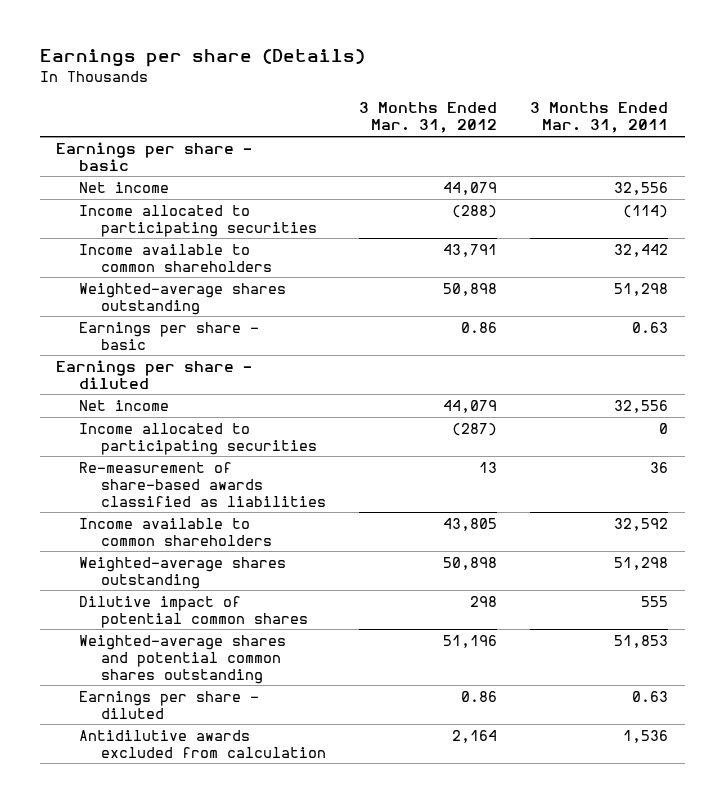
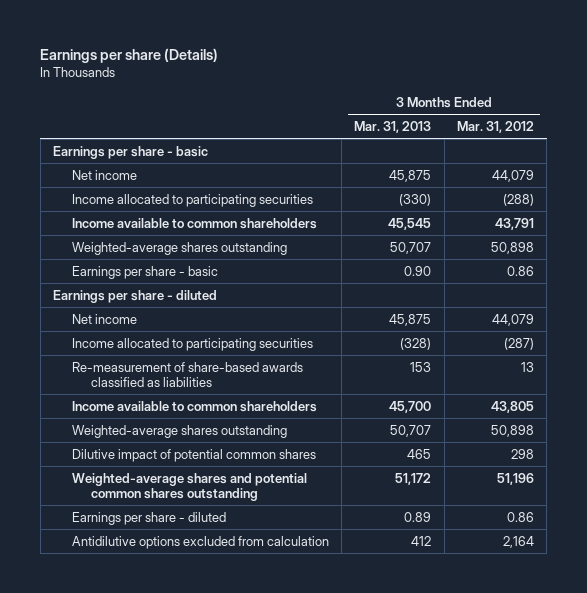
[530,102,669,134] 3 Months Ended Mar. 31, 2011 -> none
none -> [354,120,432,133] Mar. 31, 2013
[78,729,326,758] Antidilutive awards excluded from calculation -> [71,535,329,549] Antidilutive options excluded from calculation

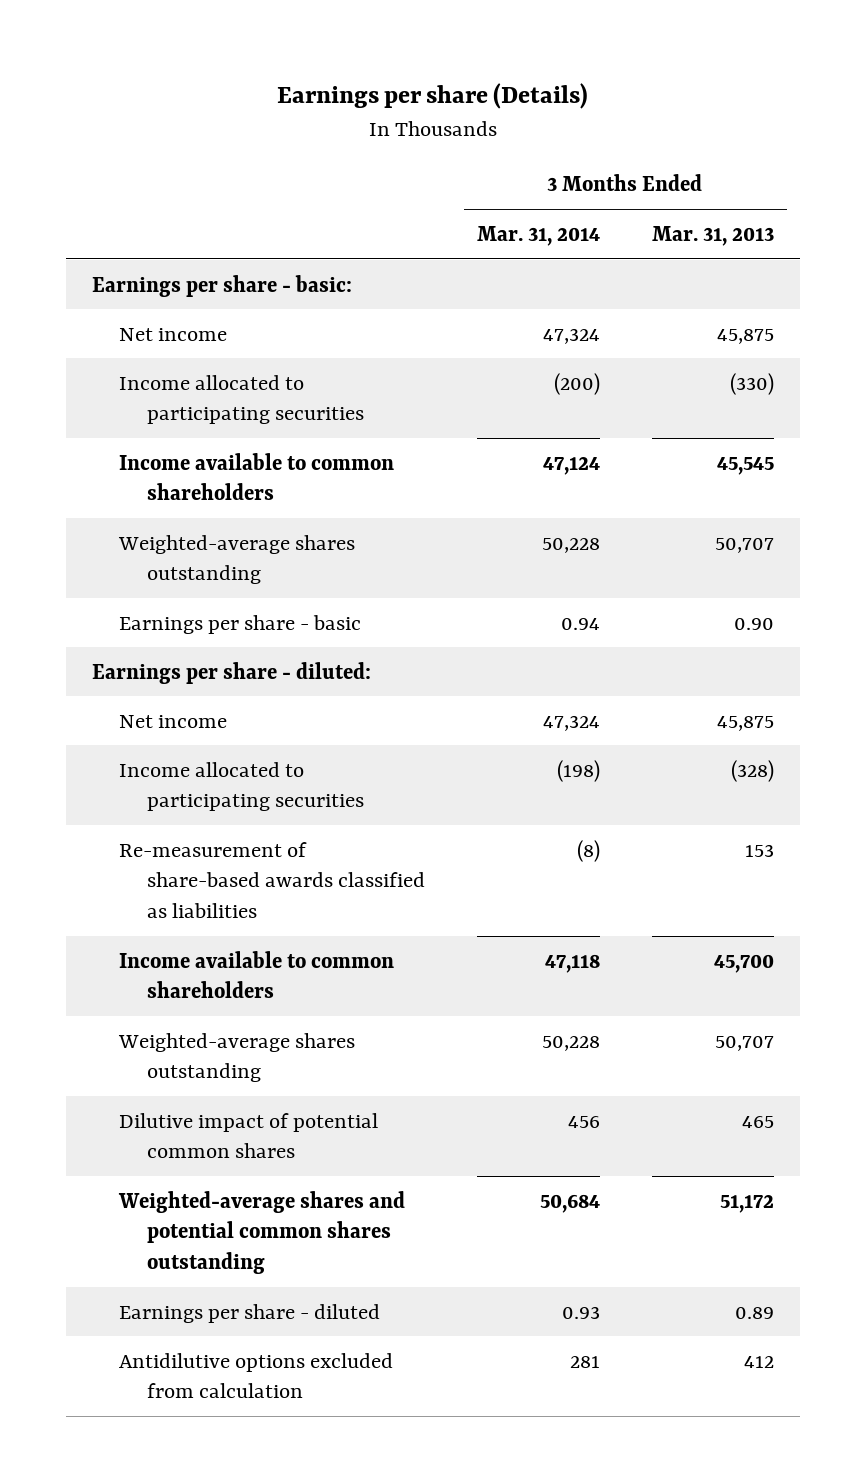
[456,120,534,133] Mar. 31, 2012 -> none
none -> [476,225,600,246] Mar. 31, 2014
[53,145,209,159] Earnings per share - basic -> [91,274,352,297] Earnings per share - basic:
[53,289,218,303] Earnings per share - diluted -> [91,661,371,684] Earnings per share - diluted:

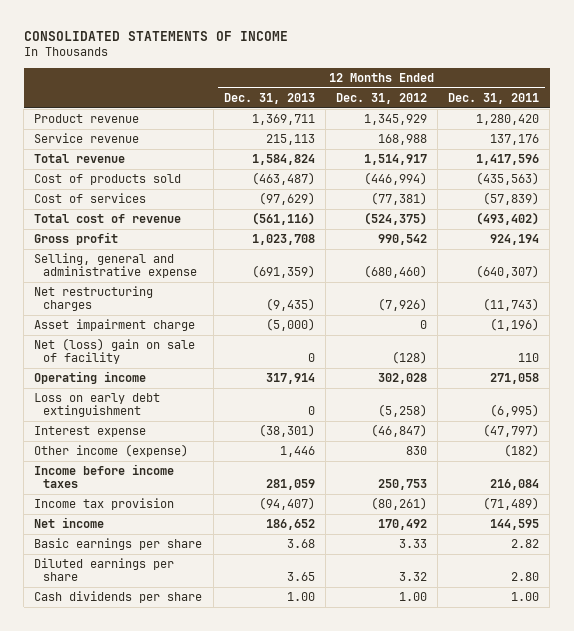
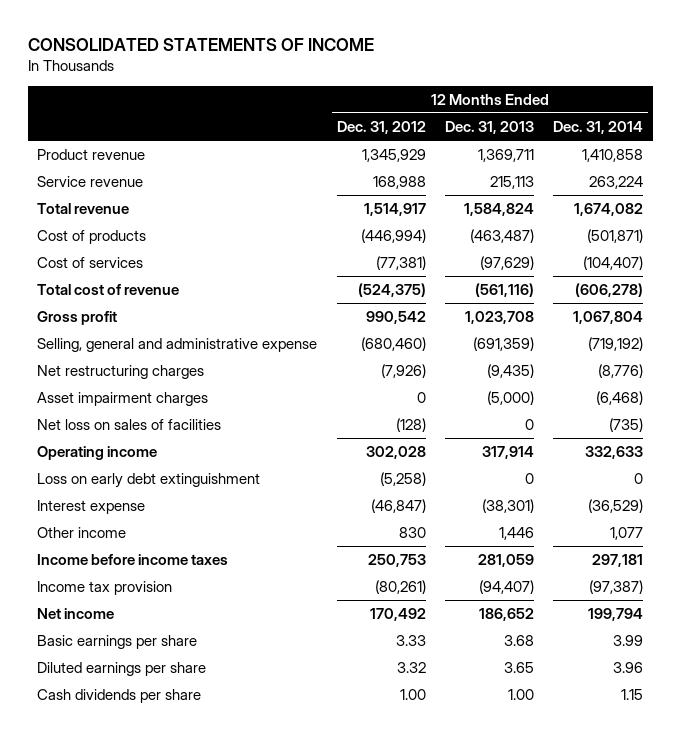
[448,92,540,104] Dec. 31, 2011 -> none
none -> [552,120,643,134] Dec. 31, 2014
[34,174,182,186] Cost of products sold -> [37,230,147,245] Cost of products
[34,319,196,332] Asset impairment charge -> [37,392,209,407] Asset impairment charges
[34,338,196,365] Net (loss) gain on sale of facility -> [37,419,222,431] Net loss on sales of facilities
[34,444,189,458] Other income (expense) -> [37,527,127,539] Other income

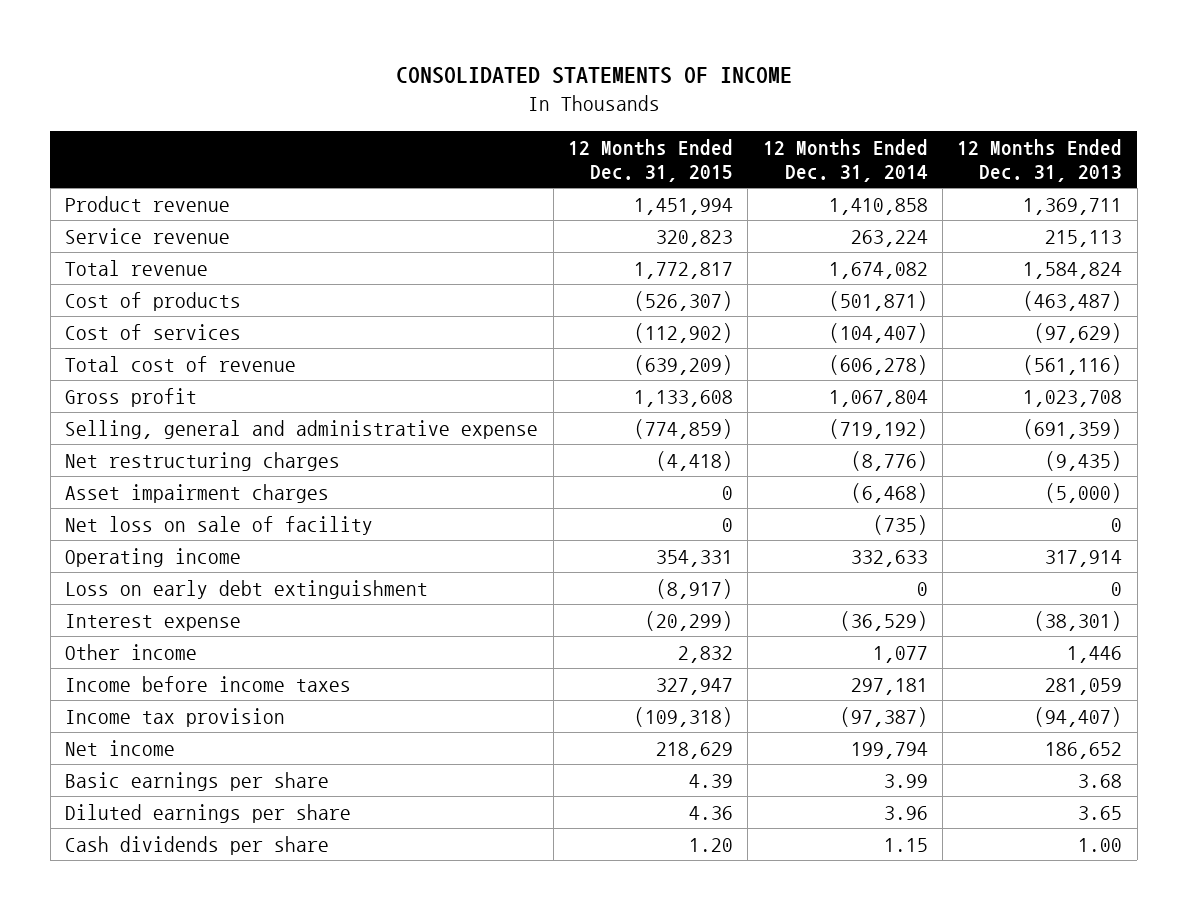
[336,120,426,134] Dec. 31, 2012 -> none
none -> [567,138,733,182] 12 Months Ended Dec. 31, 2015
[37,419,222,431] Net loss on sales of facilities -> [65,515,374,535] Net loss on sale of facility

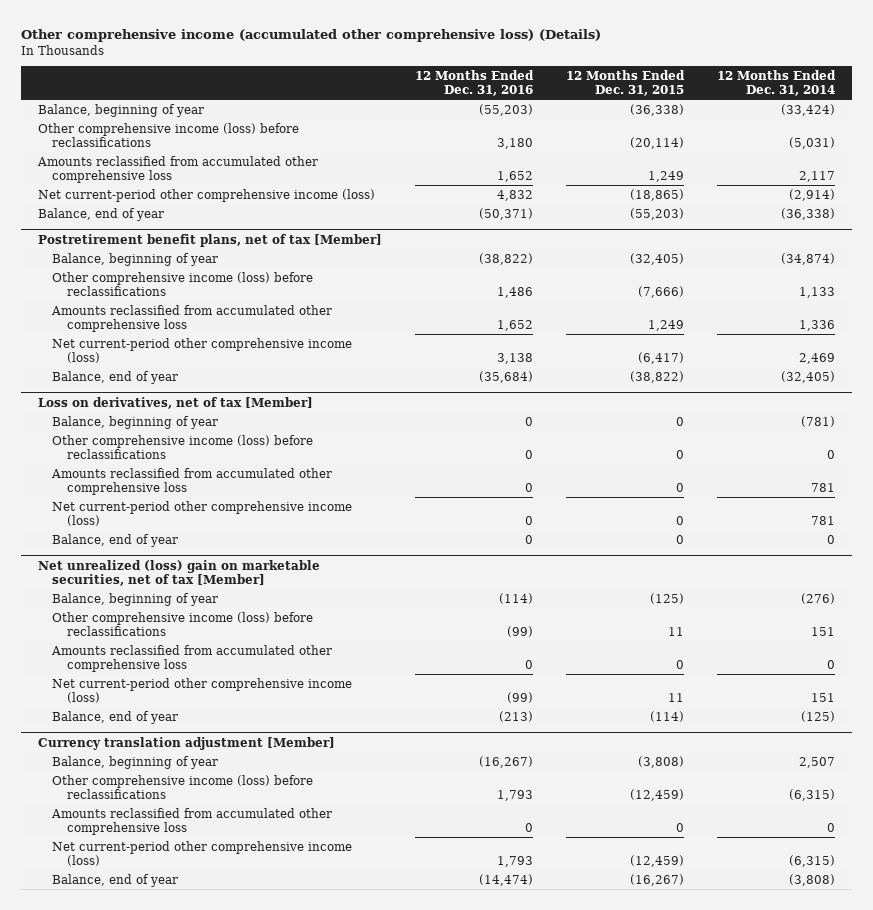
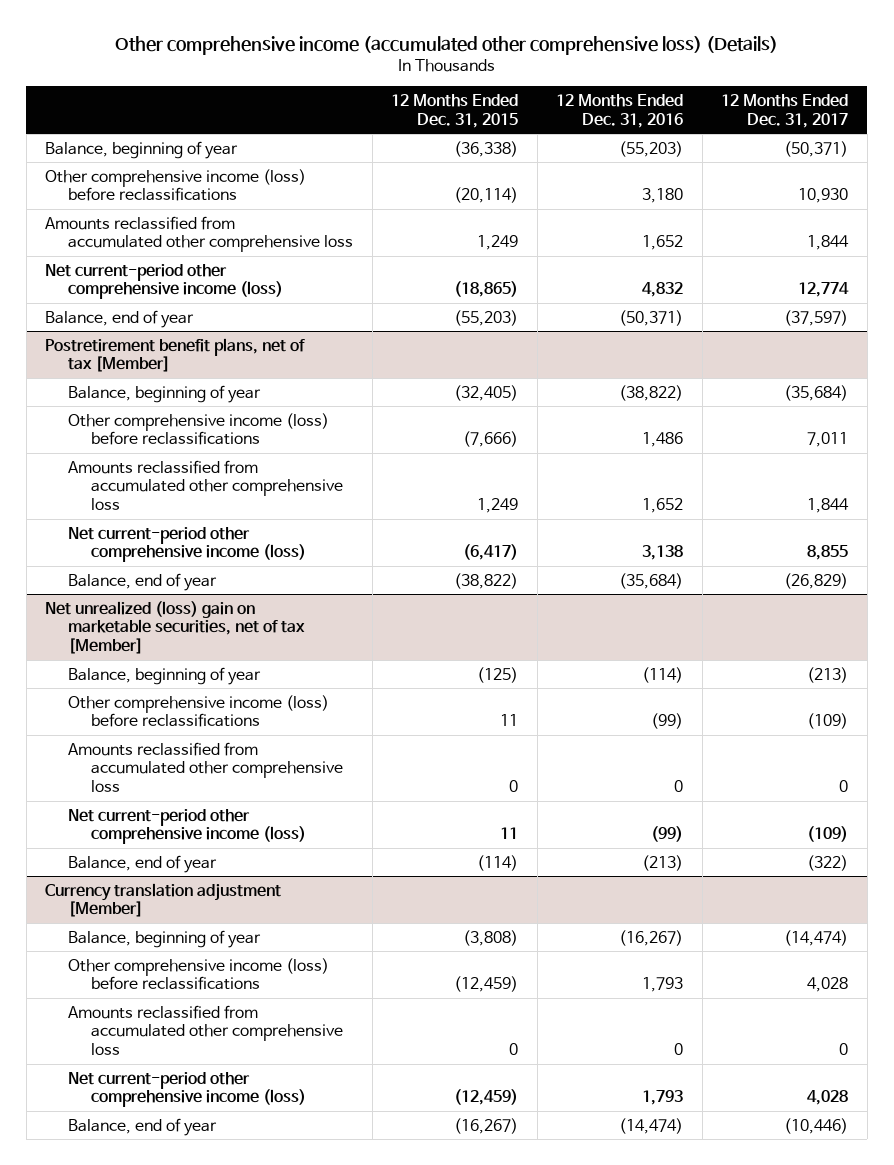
[717,69,837,96] 12 Months Ended Dec. 31, 2014 -> none
none -> [721,94,849,128] 12 Months Ended Dec. 31, 2017
[37,396,313,409] Loss on derivatives, net of tax [Member] -> none
[52,415,219,429] Balance, beginning of year -> none
[52,434,314,459] Other comprehensive income (loss) before reclassifications -> none
[51,467,333,495] Amounts reclassified from accumulated other comprehensive loss -> none
[52,500,353,526] Net current-period other comprehensive income (loss) -> none
[52,533,179,547] Balance, end of year -> none

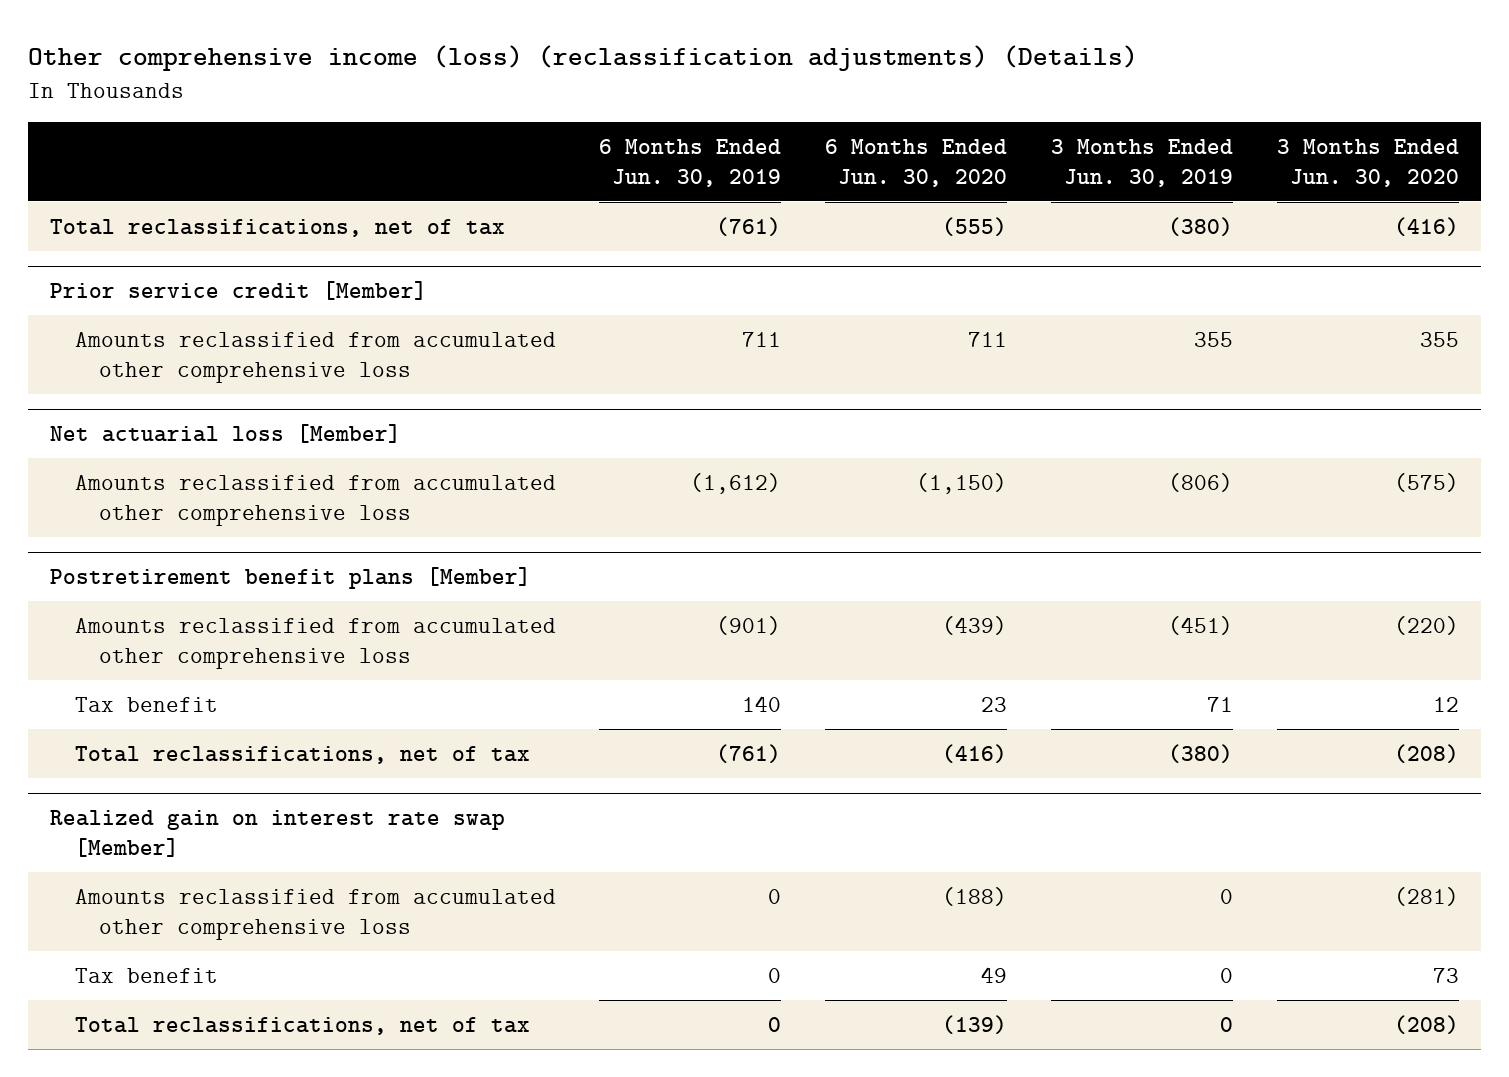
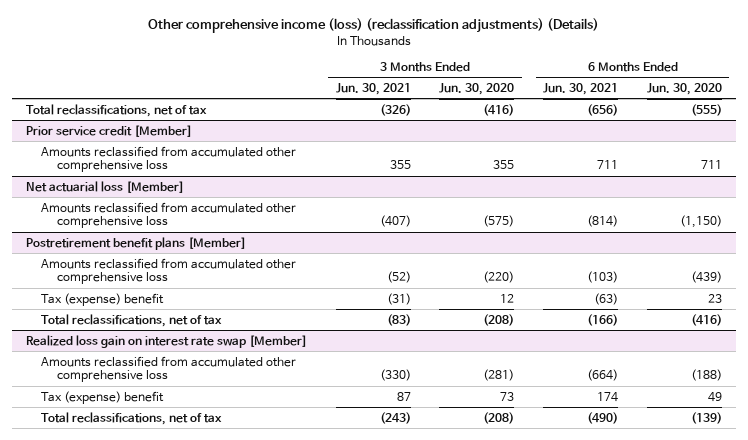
[599,138,782,187] 6 Months Ended Jun. 30, 2019 -> none
[1051,138,1234,187] 3 Months Ended Jun. 30, 2019 -> none
none -> [335,82,411,95] Jun. 30, 2021
none -> [543,82,619,95] Jun. 30, 2021
[74,696,218,712] Tax benefit -> [41,292,165,306] Tax (expense) benefit
[49,809,505,858] Realized gain on interest rate swap [Member] -> [25,334,307,348] Realized loss gain on interest rate swap [Member]
[74,967,218,983] Tax benefit -> [41,390,165,404] Tax (expense) benefit

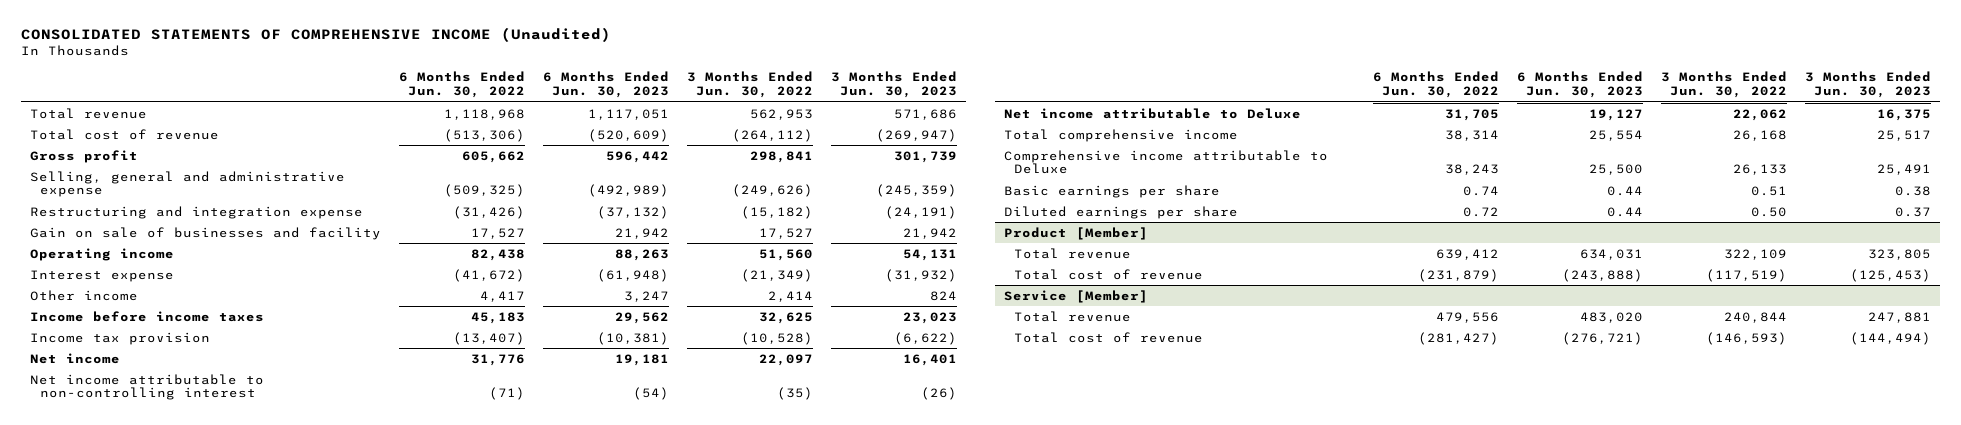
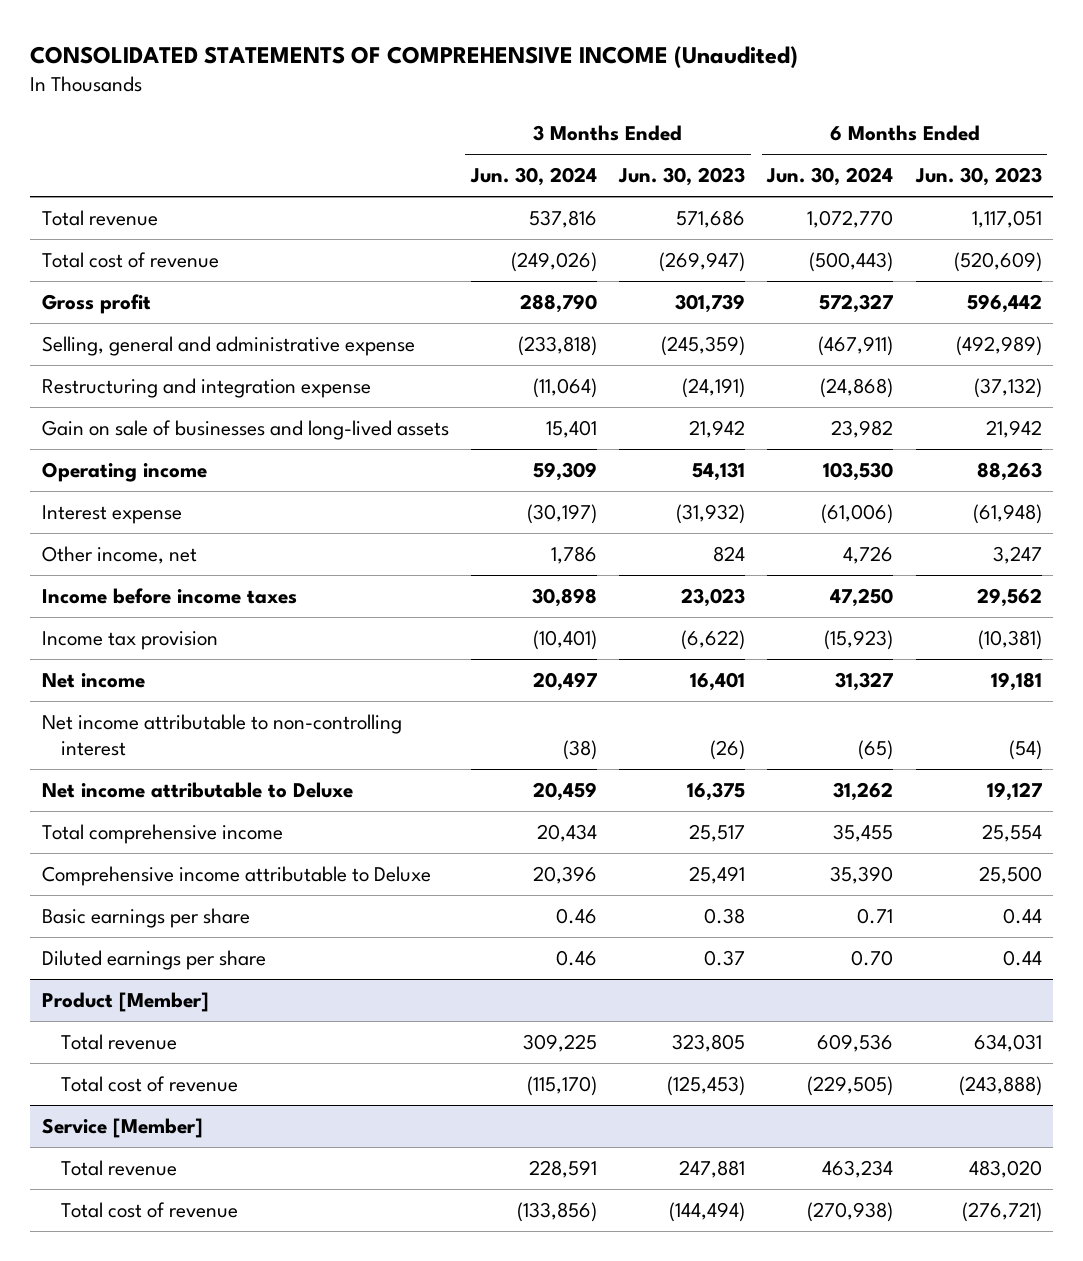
[398,71,525,99] 6 Months Ended Jun. 30, 2022 -> none
[686,71,813,99] 3 Months Ended Jun. 30, 2022 -> none
none -> [469,167,597,187] Jun. 30, 2024
none -> [766,167,894,187] Jun. 30, 2024
[29,226,381,240] Gain on sale of businesses and facility -> [41,419,449,440] Gain on sale of businesses and long-lived assets
[29,289,138,301] Other income -> [41,545,197,564] Other income, net

